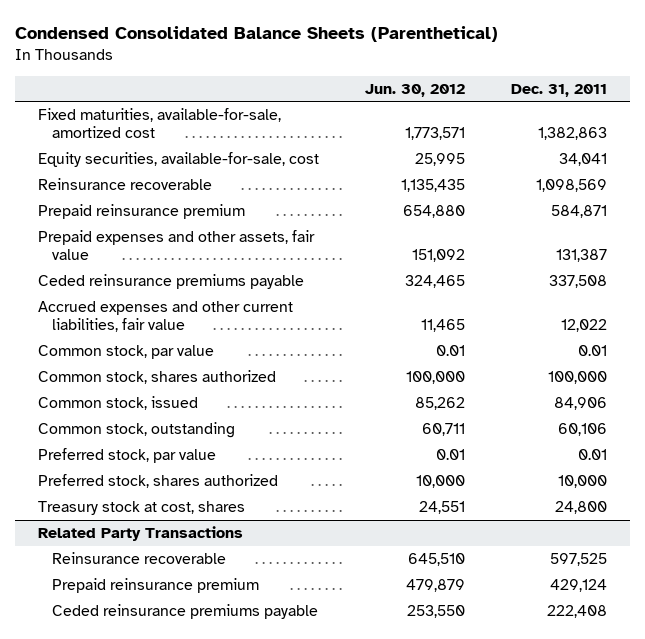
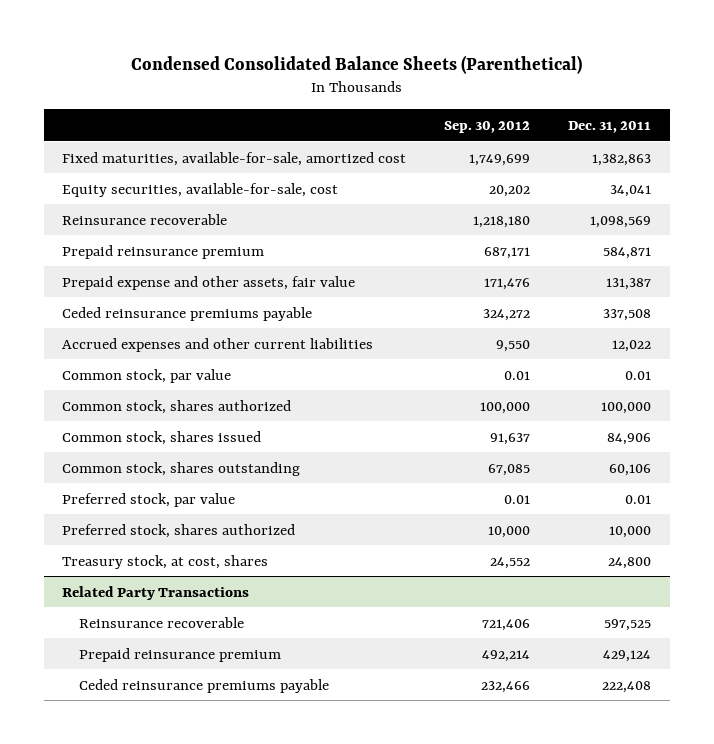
[364,83,465,97] Jun. 30, 2012 -> none
none -> [444,120,531,133] Sep. 30, 2012
[38,230,316,261] Prepaid expenses and other assets, fair value -> [62,275,356,290] Prepaid expense and other assets, fair value
[38,301,294,333] Accrued expenses and other current liabilities, fair value -> [62,337,374,352] Accrued expenses and other current liabilities
[38,396,199,411] Common stock, issued -> [62,430,262,445] Common stock, shares issued
[38,422,236,439] Common stock, outstanding -> [62,461,301,476] Common stock, shares outstanding
[38,501,246,516] Treasury stock at cost, shares -> [62,554,269,569] Treasury stock, at cost, shares

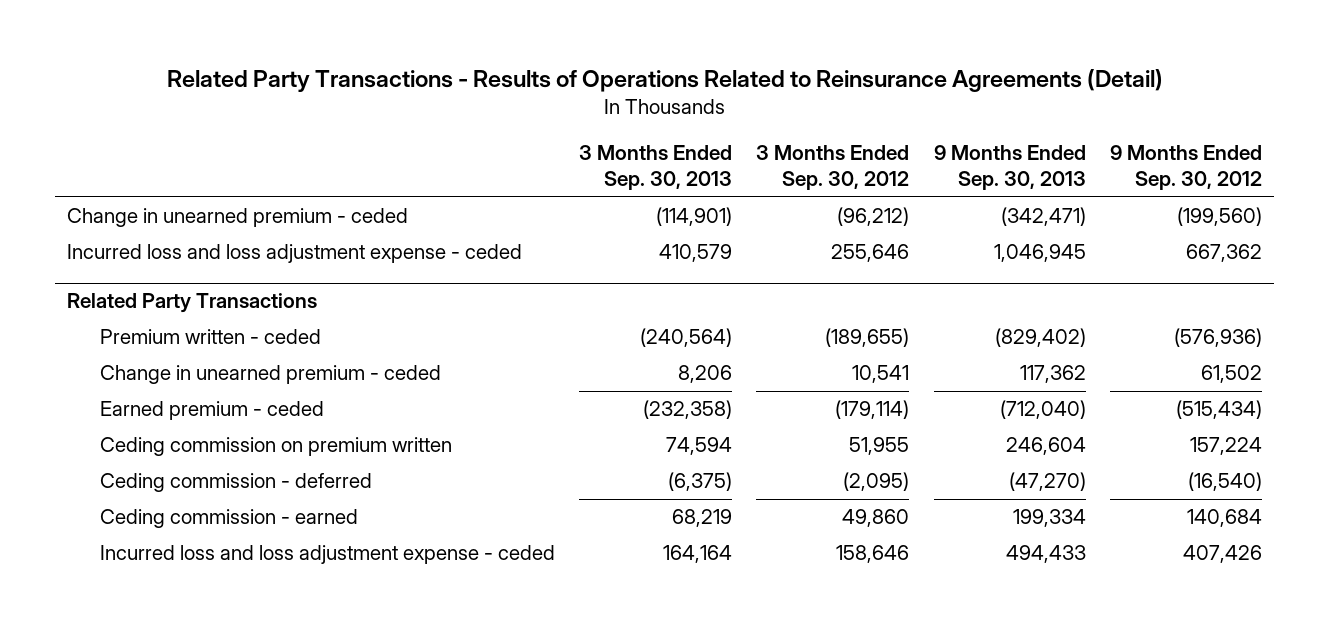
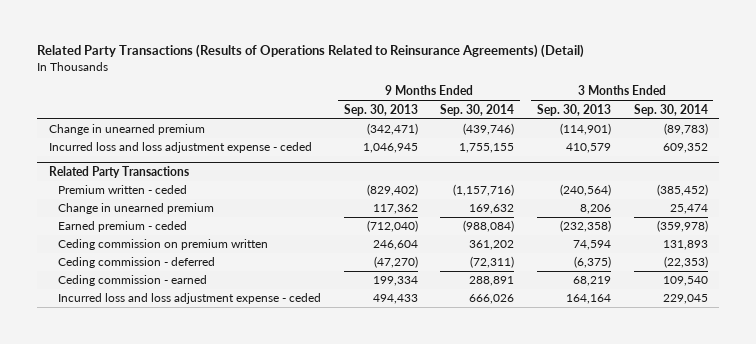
[166,68,1163,92] Related Party Transactions - Results of Operations Related to Reinsurance Agreements (Detail) -> [37,44,585,59] Related Party Transactions (Results of Operations Related to Reinsurance Agreements) (Detail)
[756,145,910,191] 3 Months Ended Sep. 30, 2012 -> none
[1110,145,1263,191] 9 Months Ended Sep. 30, 2012 -> none
none -> [440,103,515,116] Sep. 30, 2014
none -> [633,103,708,116] Sep. 30, 2014
[67,208,409,228] Change in unearned premium - ceded -> [48,124,205,136] Change in unearned premium
[99,365,441,385] Change in unearned premium - ceded -> [58,203,215,215] Change in unearned premium

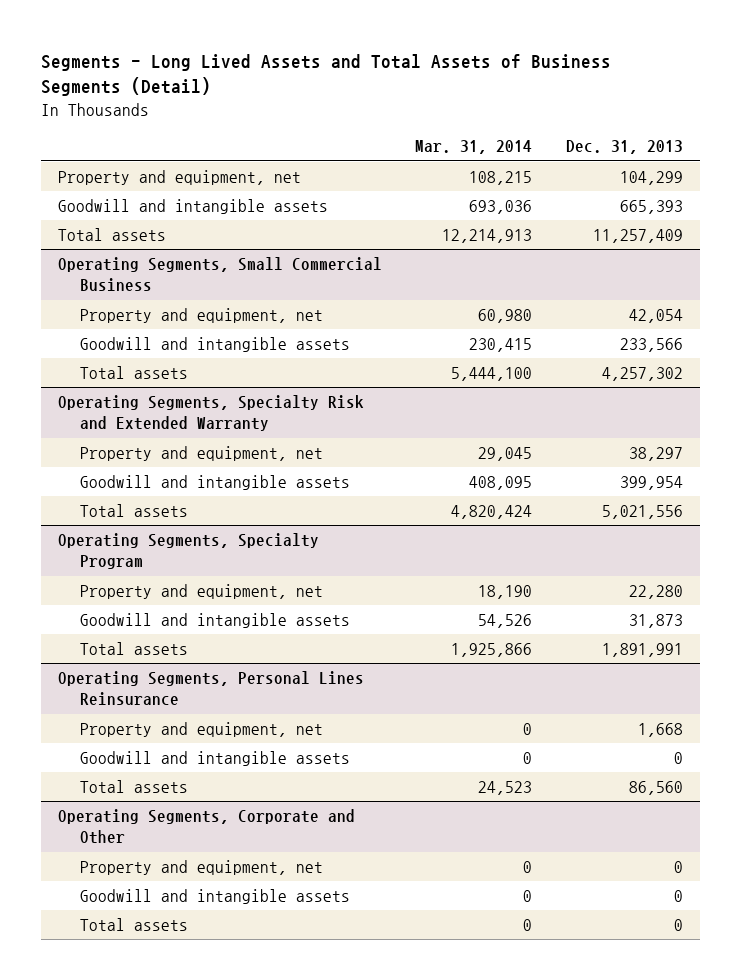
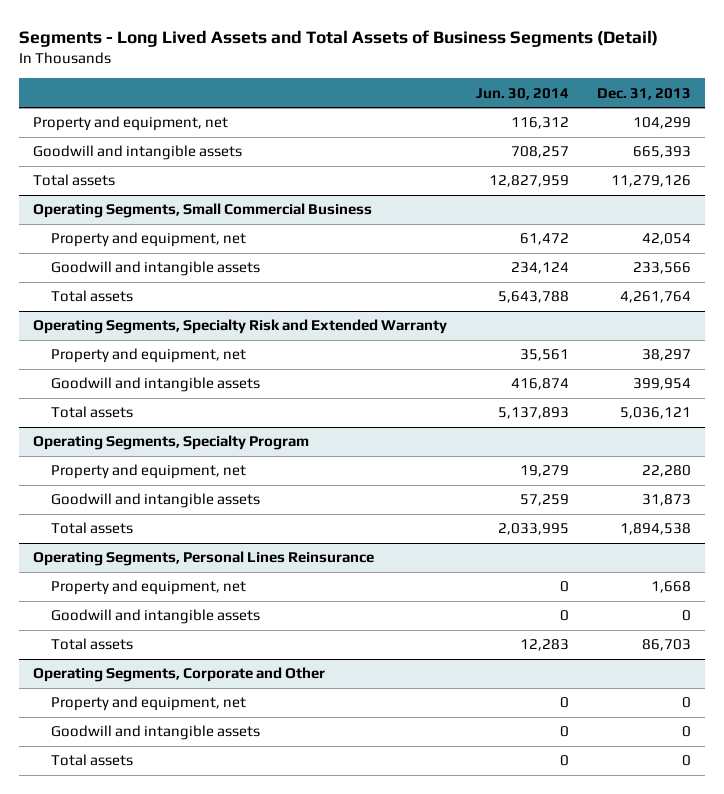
[415,140,533,155] Mar. 31, 2014 -> none
none -> [475,87,569,100] Jun. 30, 2014
[593,228,684,243] 11,257,409 -> [610,175,691,188] 11,279,126
[602,366,684,381] 4,257,302 -> [619,291,691,304] 4,261,764
[602,504,684,519] 5,021,556 -> [619,407,691,420] 5,036,121
[602,642,684,657] 1,891,991 -> [619,523,691,536] 1,894,538
[629,780,684,795] 86,560 -> [641,639,691,652] 86,703

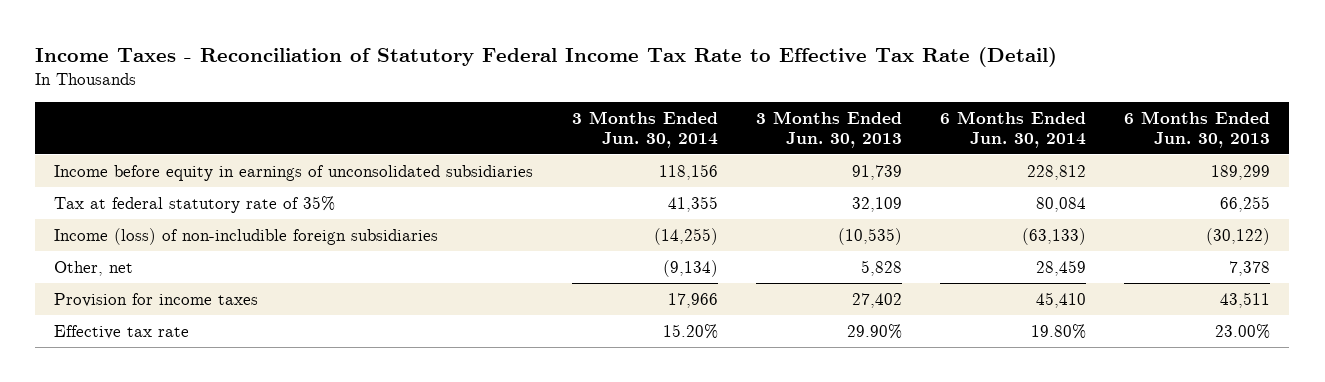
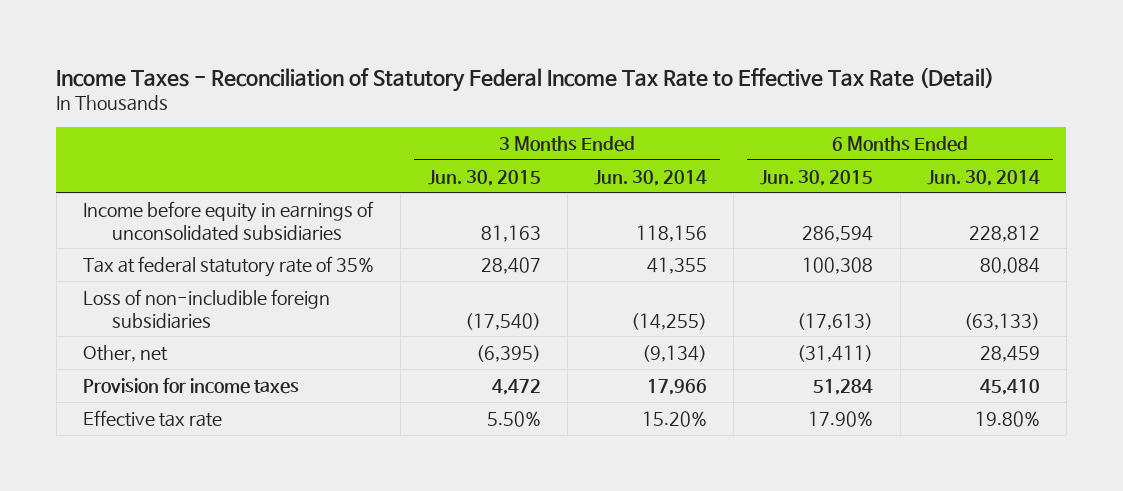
[755,110,902,148] 3 Months Ended Jun. 30, 2013 -> none
[1124,110,1271,148] 6 Months Ended Jun. 30, 2013 -> none
none -> [427,169,541,186] Jun. 30, 2015
none -> [760,169,874,186] Jun. 30, 2015
[54,227,439,245] Income (loss) of non-includible foreign subsidiaries -> [83,288,331,329] Loss of non-includible foreign subsidiaries

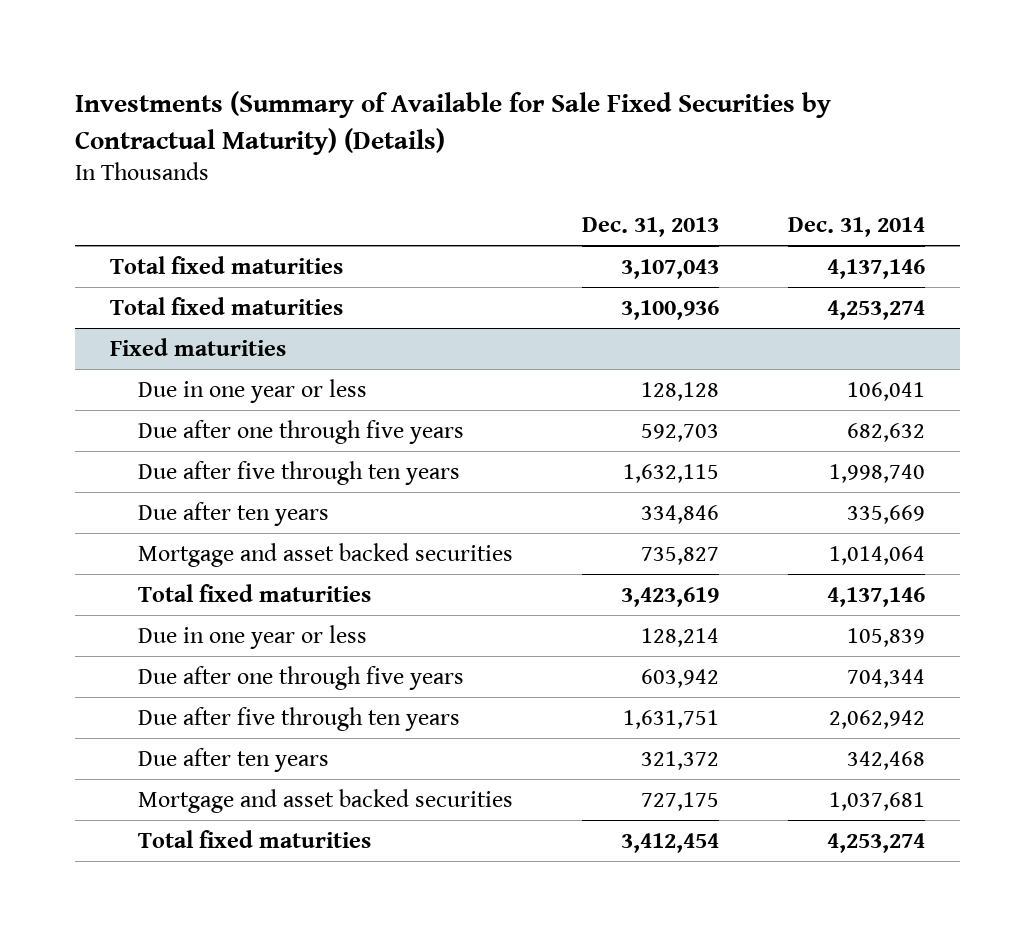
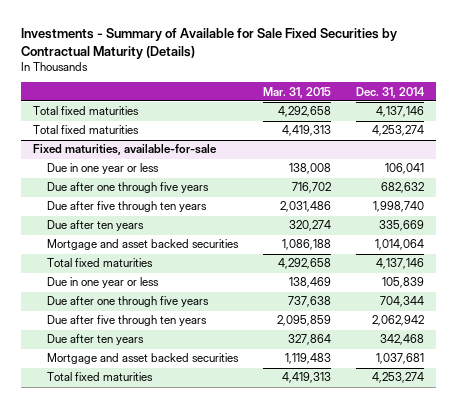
[75,90,832,155] Investments (Summary of Available for Sale Fixed Securities by Contractual Maturity) (Details) -> [20,28,397,59] Investments - Summary of Available for Sale Fixed Securities by Contractual Maturity (Details)
[582,217,720,238] Dec. 31, 2013 -> none
none -> [263,86,332,98] Mar. 31, 2015
[109,337,286,356] Fixed maturities -> [33,144,218,156] Fixed maturities, available-for-sale

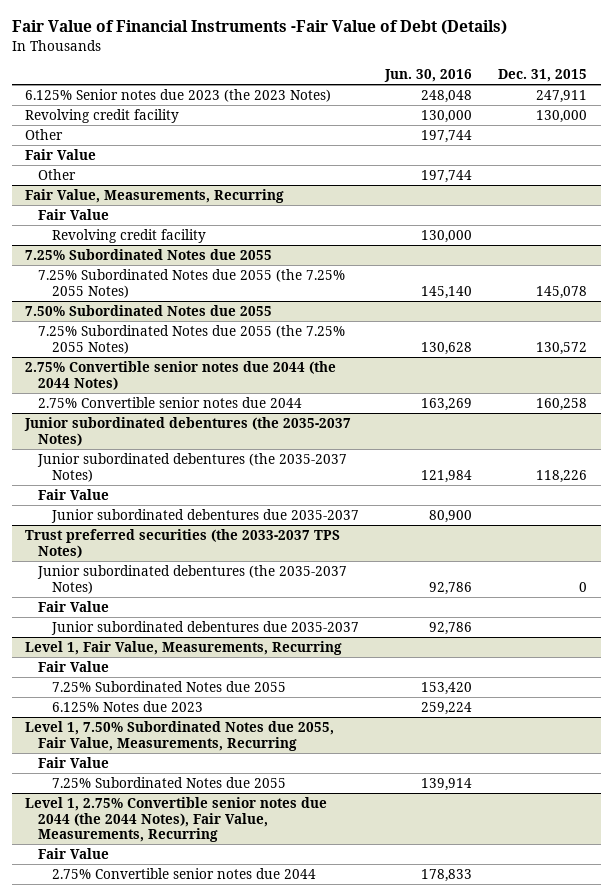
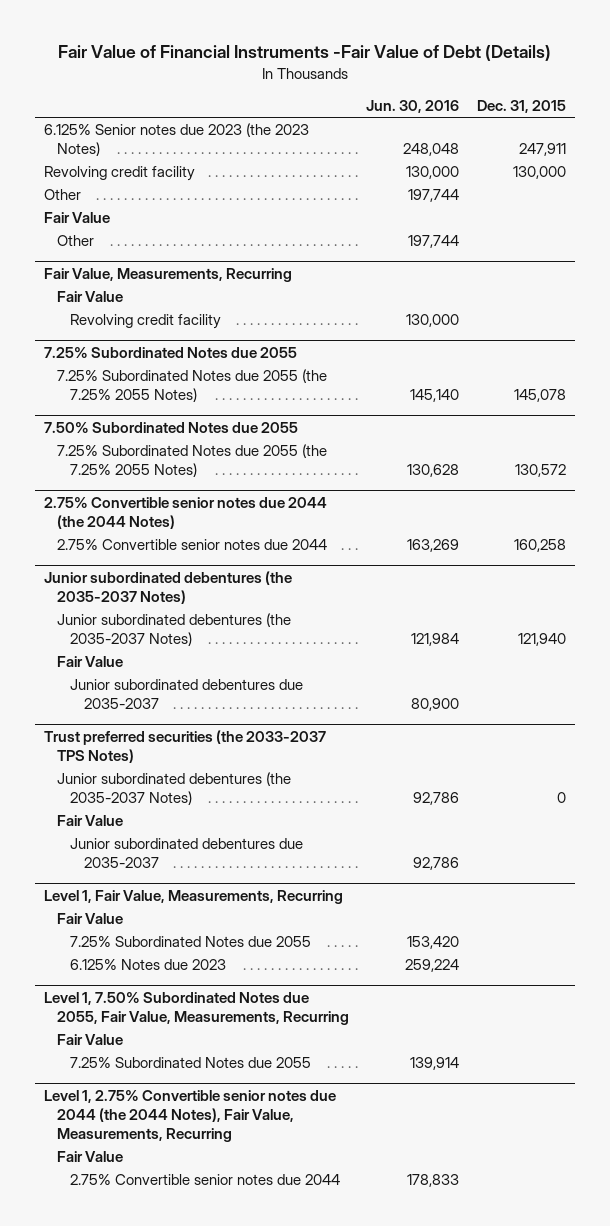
[536,469,588,483] 118,226 -> [517,633,566,647] 121,940

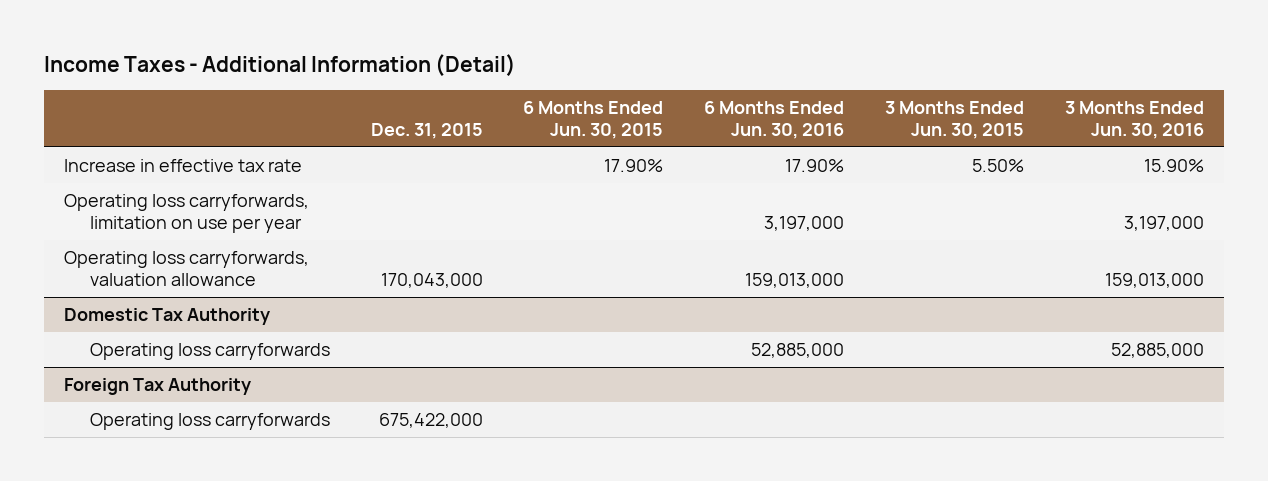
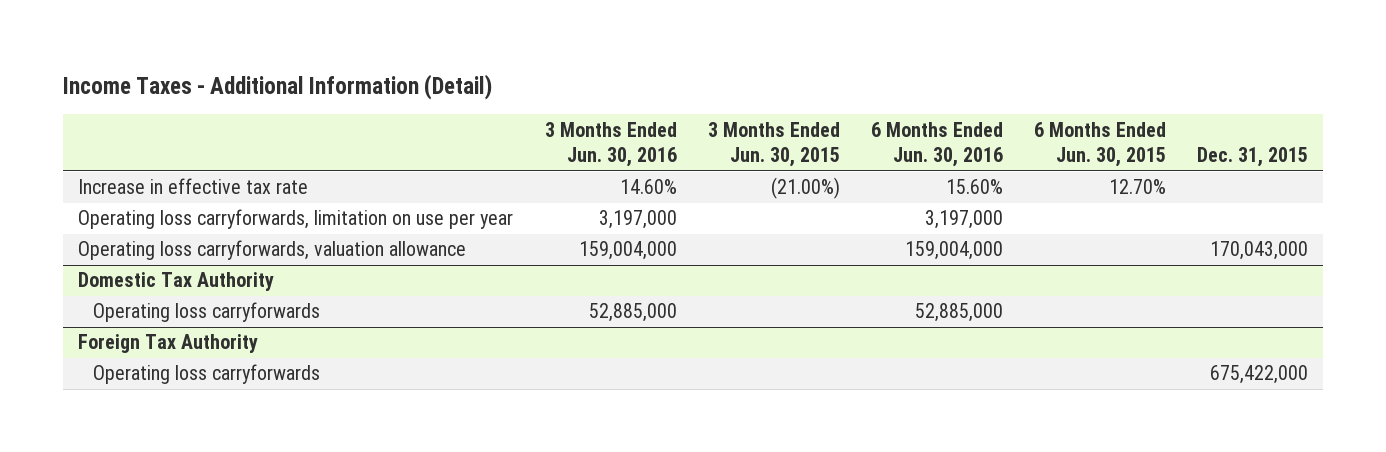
[604,159,664,173] 17.90% -> [1108,179,1166,195] 12.70%
[785,159,845,173] 17.90% -> [945,179,1003,195] 15.60%
[971,159,1024,173] 5.50% -> [770,177,840,200] (21.00%)
[1143,159,1204,173] 15.90% -> [619,179,677,195] 14.60%
[745,272,845,288] 159,013,000 -> [904,241,1003,261] 159,004,000
[1104,272,1204,288] 159,013,000 -> [578,241,677,261] 159,004,000

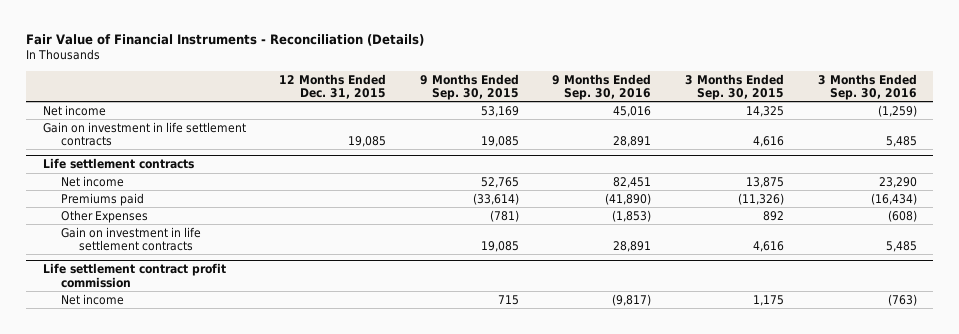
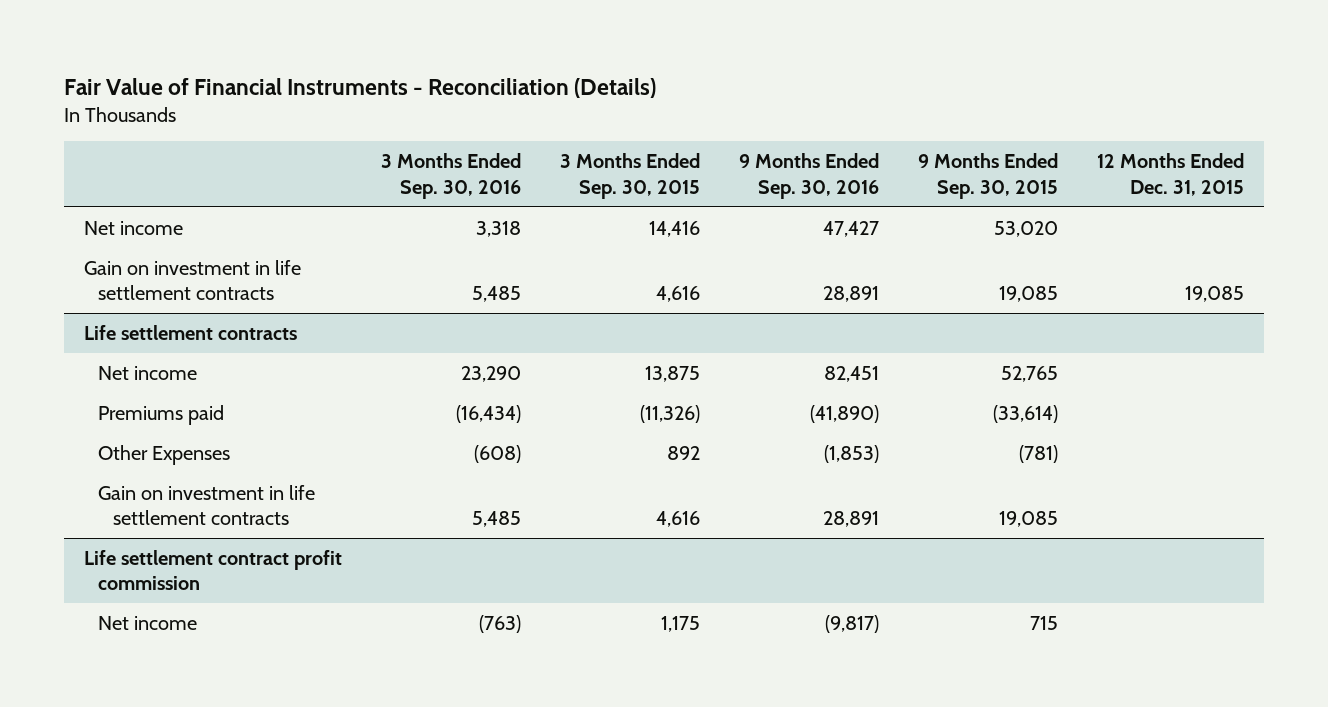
[480,105,519,117] 53,169 -> [994,220,1059,237] 53,020
[613,105,652,117] 45,016 -> [822,220,879,237] 47,427
[745,105,784,117] 14,325 -> [648,220,700,237] 14,416
[877,104,917,117] (1,259) -> [475,220,521,237] 3,318

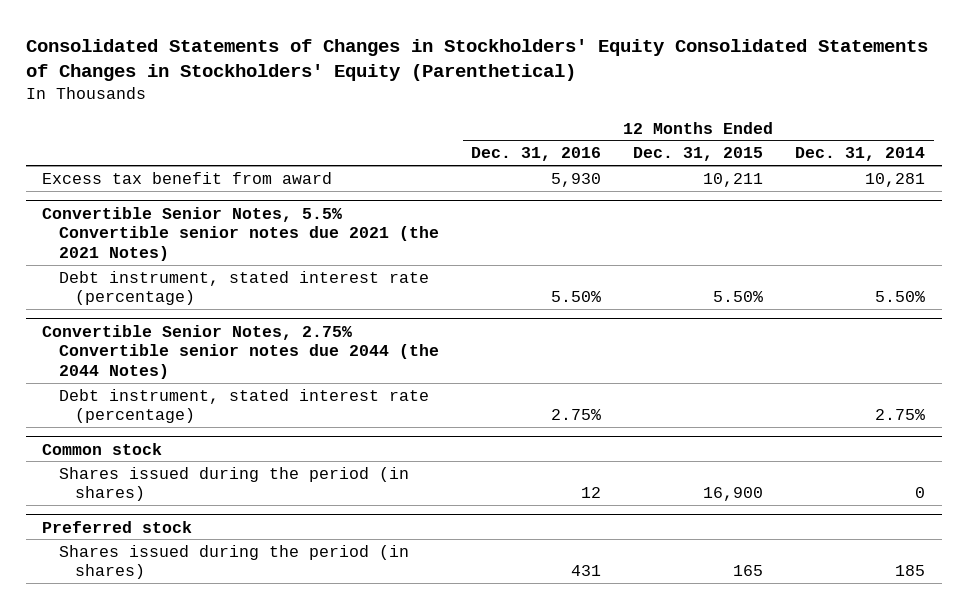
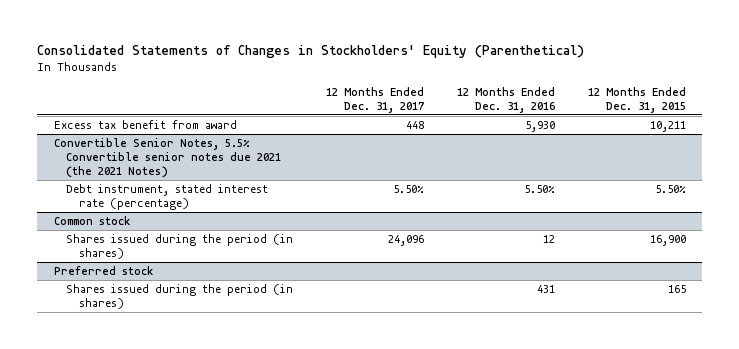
[25,38,928,82] Consolidated Statements of Changes in Stockholders' Equity Consolidated Statements of Changes in Stockholders' Equity (Parenthetical) -> [37,45,585,59] Consolidated Statements of Changes in Stockholders' Equity (Parenthetical)
[795,147,926,162] Dec. 31, 2014 -> none
none -> [326,86,425,113] 12 Months Ended Dec. 31, 2017
[42,324,439,379] Convertible Senior Notes, 2.75% Convertible senior notes due 2044 (the 2044 Notes) -> none
[58,388,429,424] Debt instrument, stated interest rate (percentage) -> none

